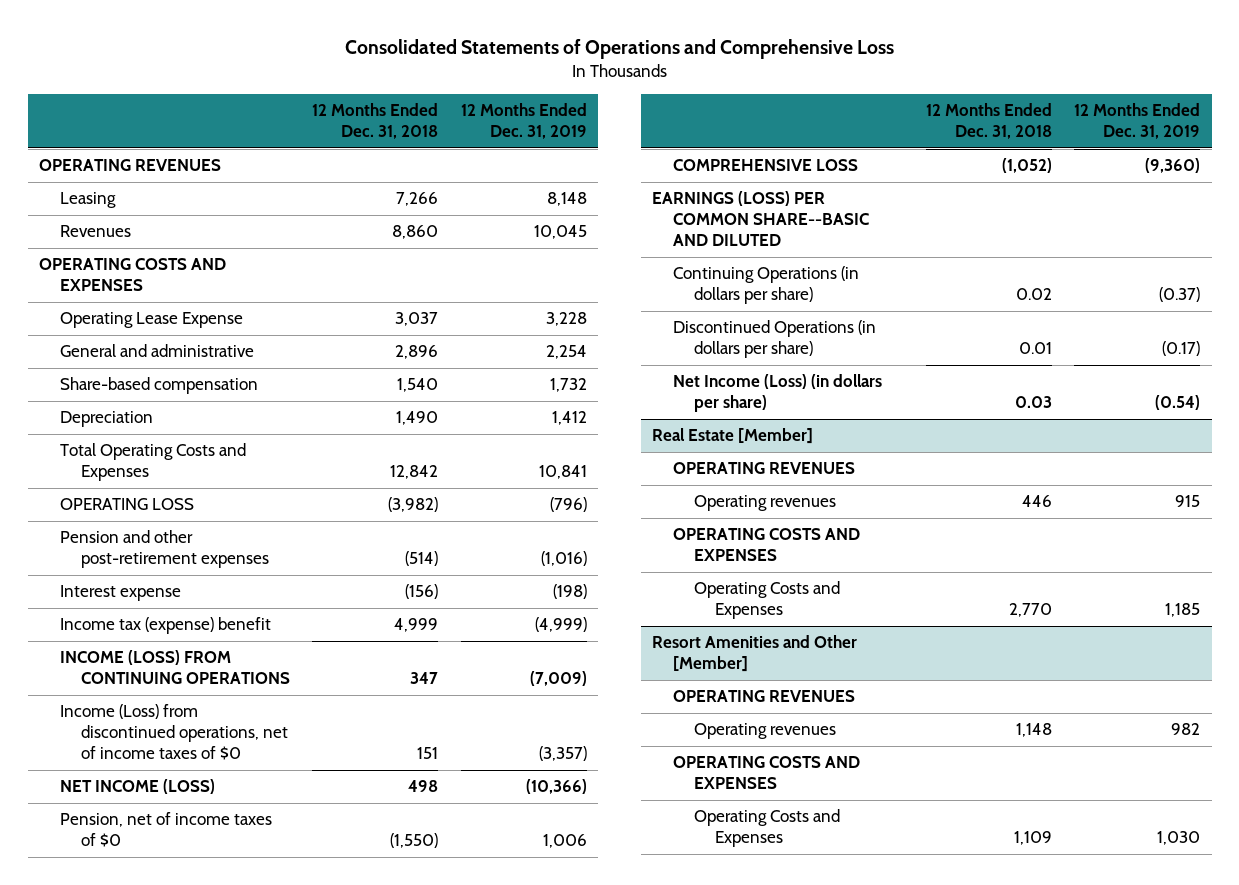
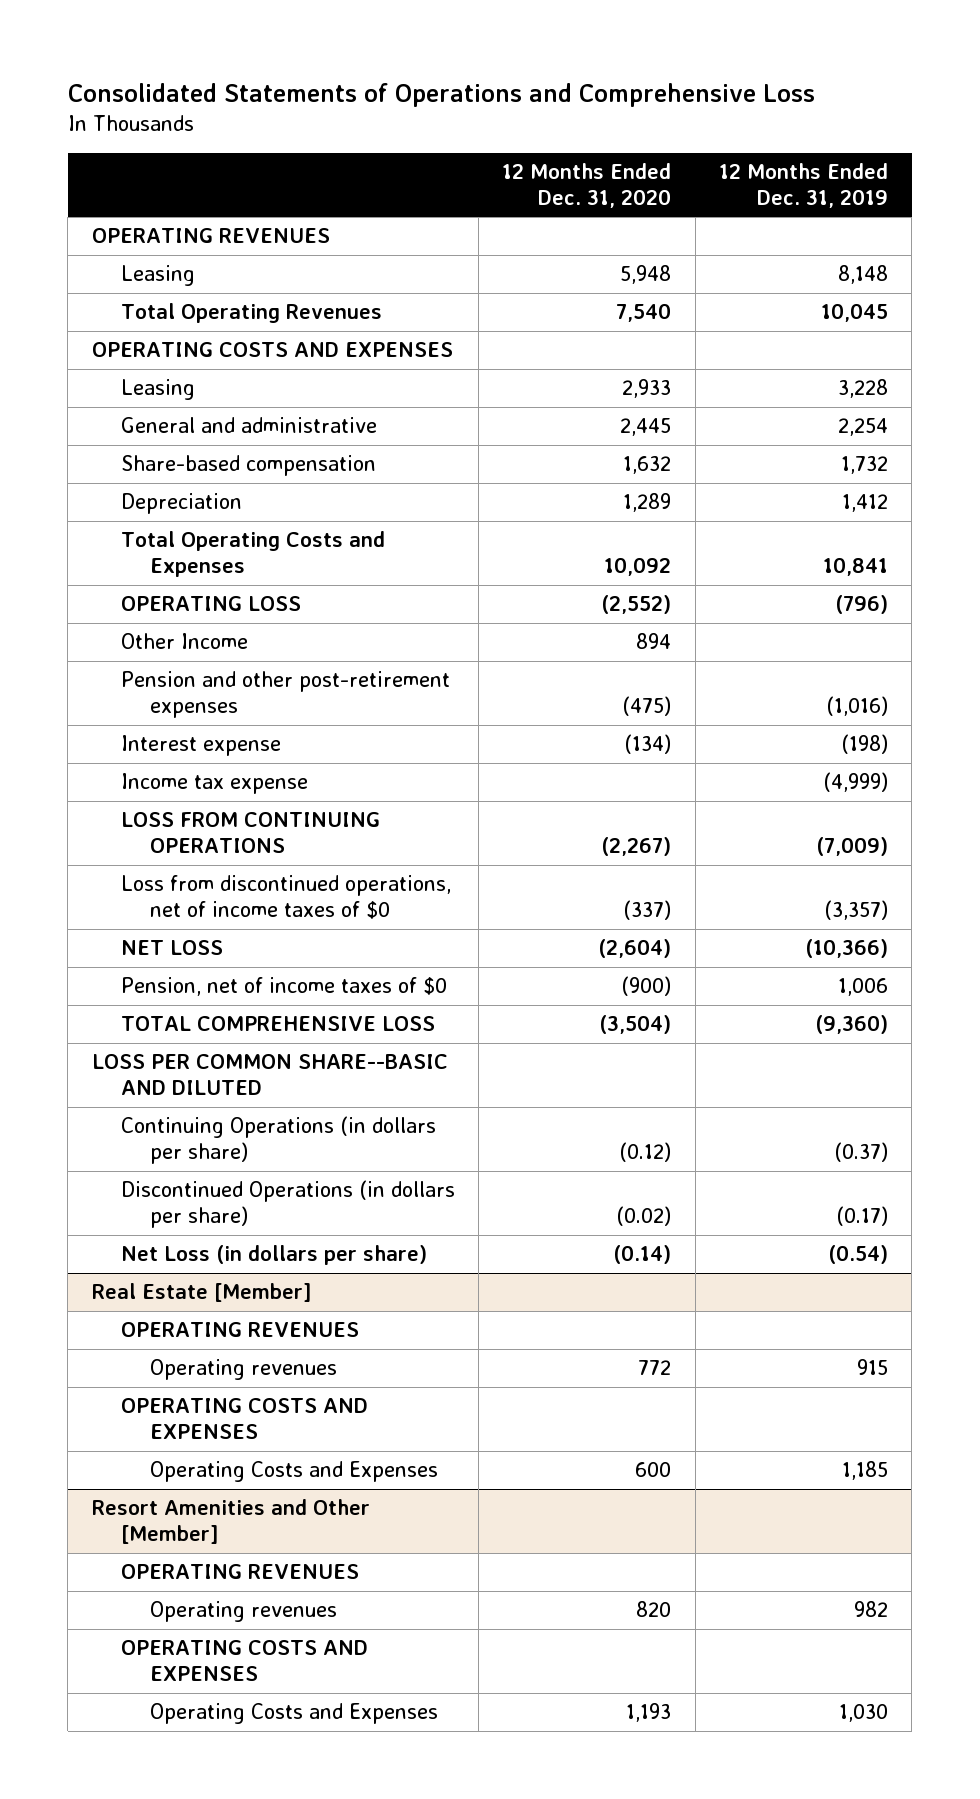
[312,103,439,140] 12 Months Ended Dec. 31, 2018 -> none
none -> [502,163,672,208] 12 Months Ended Dec. 31, 2020
[59,225,131,238] Revenues -> [120,303,382,324] Total Operating Revenues
[59,312,243,329] Operating Lease Expense -> [120,379,195,401] Leasing
none -> [120,633,248,650] Other Income
[59,617,271,635] Income tax (expense) benefit -> [120,773,308,795] Income tax expense
[59,650,290,685] INCOME (LOSS) FROM CONTINUING OPERATIONS -> [120,812,380,854] LOSS FROM CONTINUING OPERATIONS
[59,704,288,761] Income (Loss) from discontinued operations, net of income taxes of $0 -> [120,875,451,920] Loss from discontinued operations, net of income taxes of $0
[59,779,215,795] NET INCOME (LOSS) -> [120,940,223,956] NET LOSS
[673,159,859,172] COMPREHENSIVE LOSS -> [120,1016,435,1032] TOTAL COMPREHENSIVE LOSS
[652,191,870,247] EARNINGS (LOSS) PER COMMON SHARE--BASIC AND DILUTED -> [91,1054,448,1096] LOSS PER COMMON SHARE--BASIC AND DILUTED
[673,374,883,413] Net Income (Loss) (in dollars per share) -> [120,1245,427,1266] Net Loss (in dollars per share)

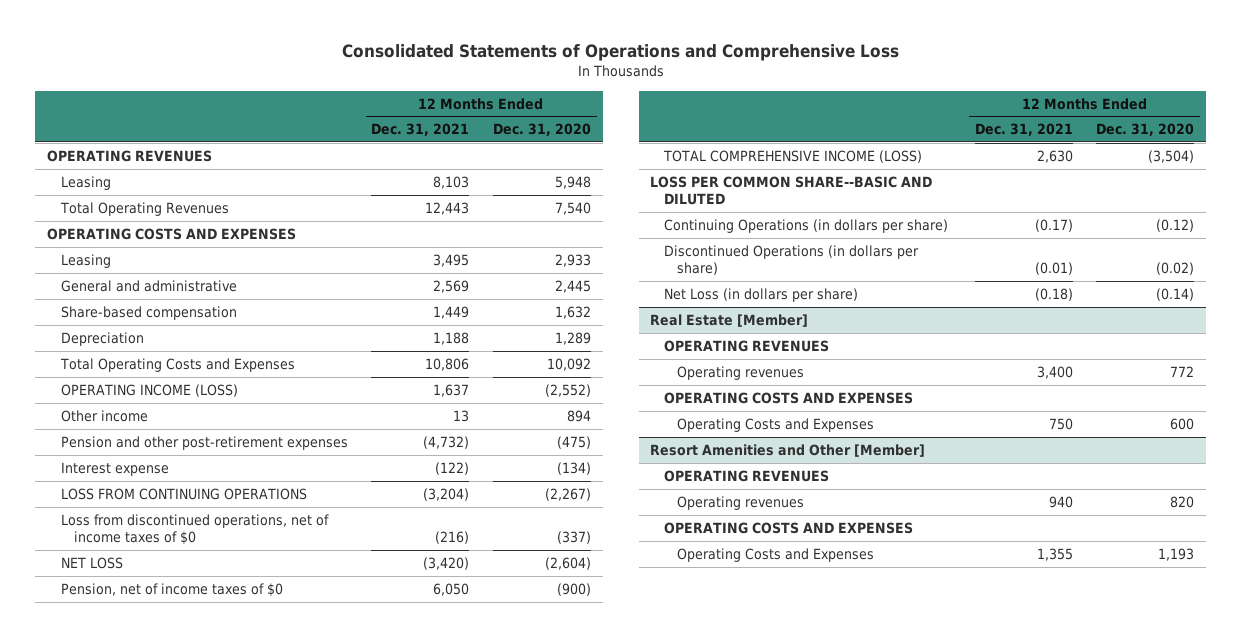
[719,163,889,208] 12 Months Ended Dec. 31, 2019 -> none
none -> [371,123,470,137] Dec. 31, 2021
[120,596,301,612] OPERATING LOSS -> [60,383,238,397] OPERATING INCOME (LOSS)
[120,633,248,650] Other Income -> [60,409,148,422] Other income
[120,773,308,795] Income tax expense -> none
[120,1016,435,1032] TOTAL COMPREHENSIVE LOSS -> [662,149,922,163] TOTAL COMPREHENSIVE INCOME (LOSS)

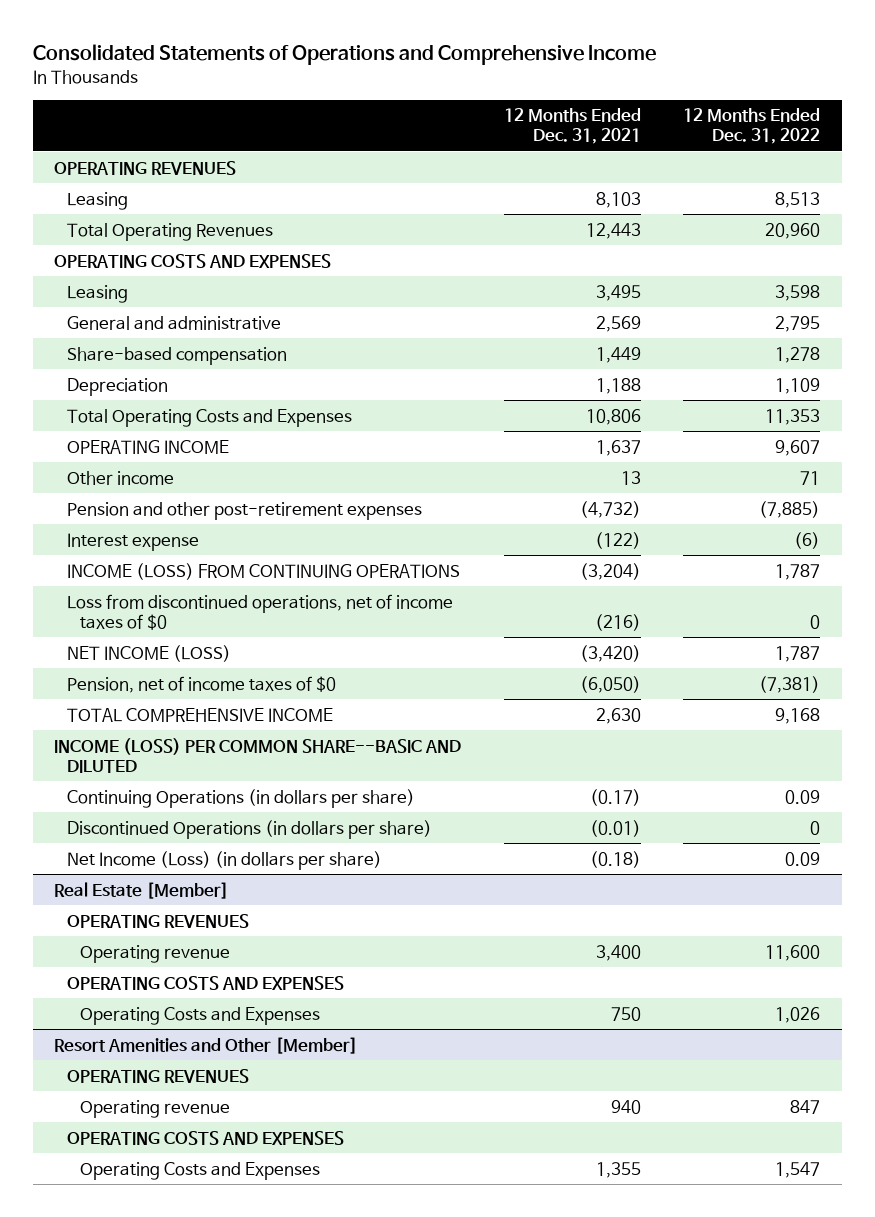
[341,44,899,62] Consolidated Statements of Operations and Comprehensive Loss -> [33,43,657,65] Consolidated Statements of Operations and Comprehensive Income
[493,123,592,137] Dec. 31, 2020 -> none
none -> [683,108,821,145] 12 Months Ended Dec. 31, 2022
[60,383,238,397] OPERATING INCOME (LOSS) -> [67,439,230,454] OPERATING INCOME
[60,487,307,500] LOSS FROM CONTINUING OPERATIONS -> [67,562,461,580] INCOME (LOSS) FROM CONTINUING OPERATIONS
[60,556,123,569] NET LOSS -> [67,644,232,662] NET INCOME (LOSS)
[433,582,470,596] 6,050 -> [579,675,641,693] (6,050)
[662,149,922,163] TOTAL COMPREHENSIVE INCOME (LOSS) -> [67,707,334,722] TOTAL COMPREHENSIVE INCOME
[650,175,933,206] LOSS PER COMMON SHARE--BASIC AND DILUTED -> [54,737,462,773] INCOME (LOSS) PER COMMON SHARE--BASIC AND DILUTED
[663,287,858,302] Net Loss (in dollars per share) -> [67,850,383,870] Net Income (Loss) (in dollars per share)
[677,365,805,380] Operating revenues -> [79,944,230,963] Operating revenue
[677,495,805,510] Operating revenues -> [79,1099,230,1118] Operating revenue

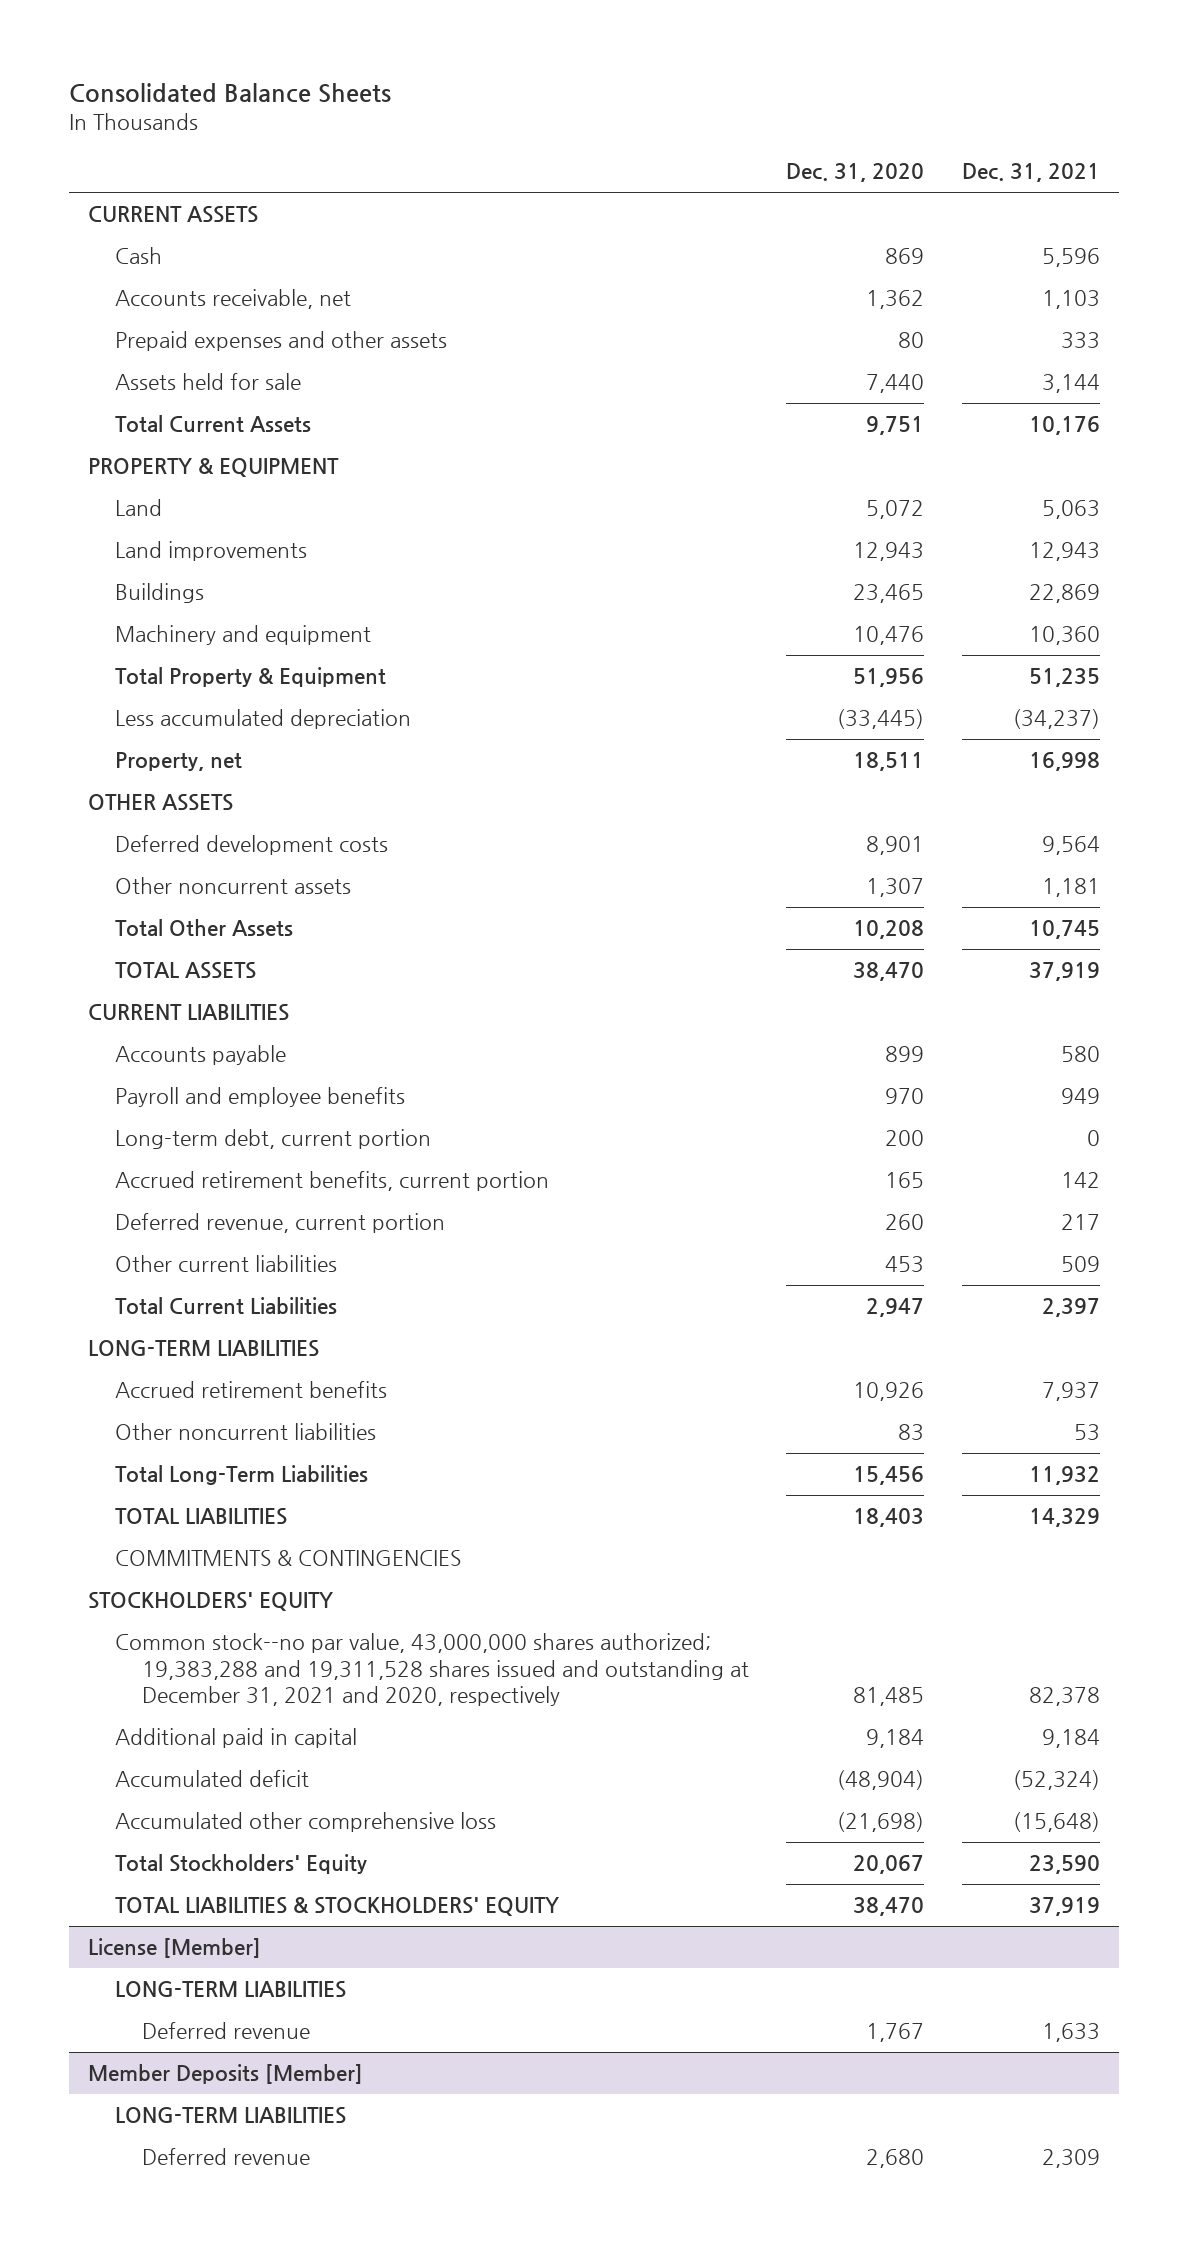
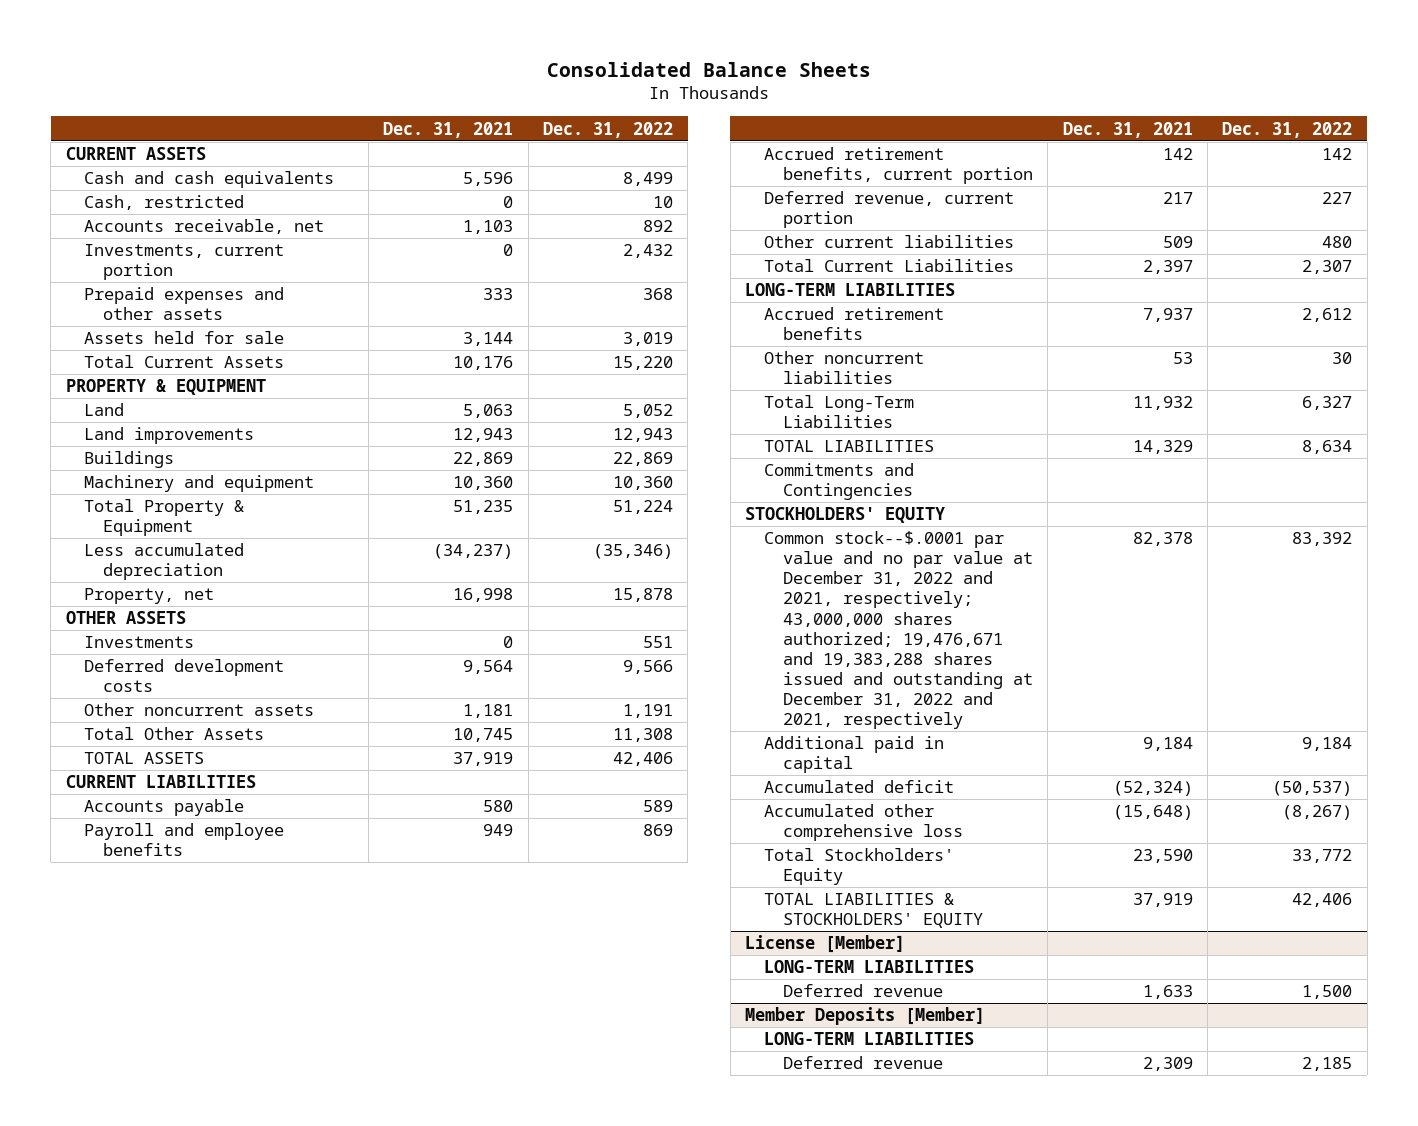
[786,163,925,183] Dec. 31, 2020 -> none
none -> [543,121,674,138] Dec. 31, 2022
[115,247,163,265] Cash -> [84,171,335,189] Cash and cash equivalents
none -> [84,195,245,211] Cash, restricted
none -> [84,244,285,281] Investments, current portion
none -> [84,636,195,649] Investments
[115,1129,432,1150] Long-term debt, current portion -> none
[115,1550,462,1567] COMMITMENTS & CONTINGENCIES -> [763,463,914,501] Commitments and Contingencies
[115,1633,749,1707] Common stock--no par value, 43,000,000 shares authorized; 19,383,288 and 19,311,528 shares issued and outstanding at December 31, 2021 and 2020, respectively -> [763,531,1033,730] Common stock--$.0001 par value and no par value at December 31, 2022 and 2021, respectively; 43,000,000 shares authorized; 19,476,671 and 19,383,288 shares issued and outstanding at December 31, 2022 and 2021, respectively

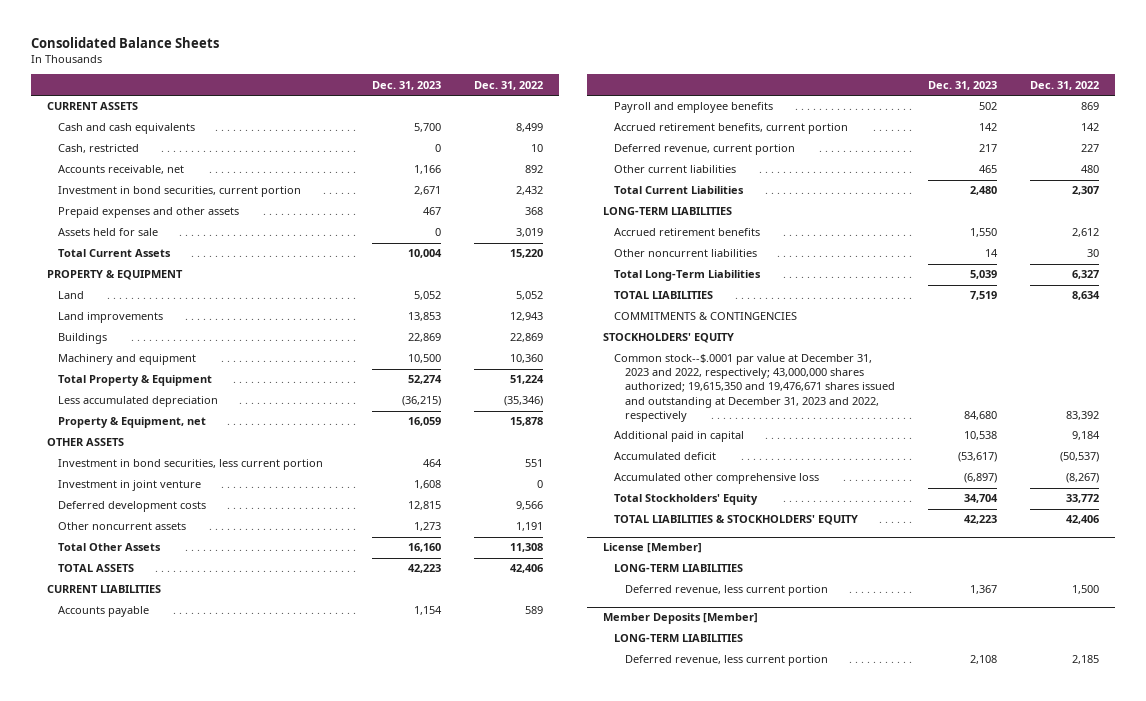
[383,121,514,138] Dec. 31, 2021 -> none
none -> [371,80,441,90] Dec. 31, 2023
[84,244,285,281] Investments, current portion -> [58,186,302,198] Investment in bond securities, current portion
[84,588,215,605] Property, net -> [58,417,207,429] Property & Equipment, net
[84,636,195,649] Investments -> [58,459,324,471] Investment in bond securities, less current portion
none -> [58,480,202,492] Investment in joint venture
[763,463,914,501] Commitments and Contingencies -> [614,312,798,321] COMMITMENTS & CONTINGENCIES
[763,531,1033,730] Common stock--$.0001 par value and no par value at December 31, 2022 and 2021, respectively; 43,000,000 shares authorized; 19,476,671 and 19,383,288 shares issued and outstanding at December 31, 2022 and 2021, respectively -> [614,354,896,422] Common stock--$.0001 par value at December 31, 2023 and 2022, respectively; 43,000,000 shares authorized; 19,615,350 and 19,476,671 shares issued and outstanding at December 31, 2023 and 2022, respectively
[782,984,943,998] Deferred revenue -> [625,585,829,597] Deferred revenue, less current portion
[782,1056,943,1070] Deferred revenue -> [625,655,829,667] Deferred revenue, less current portion

